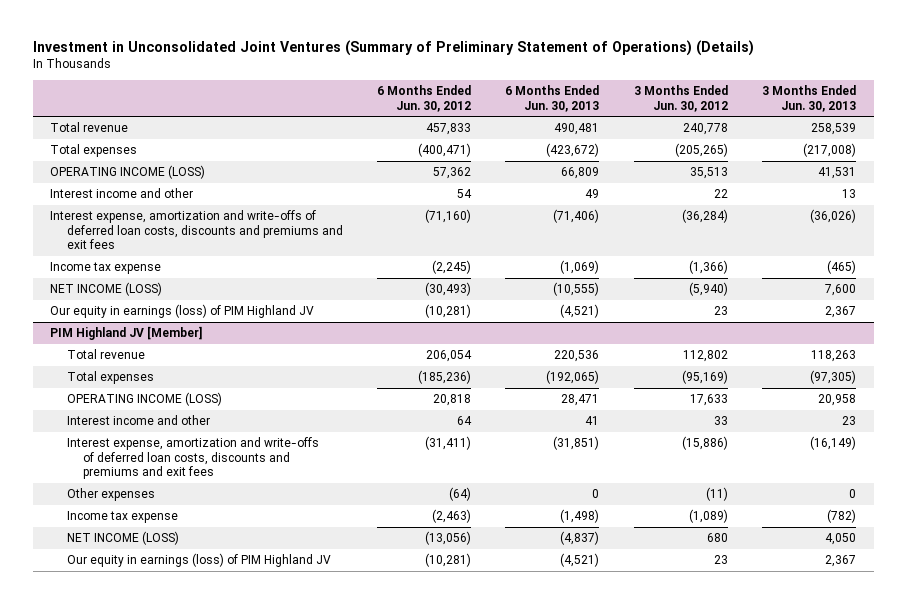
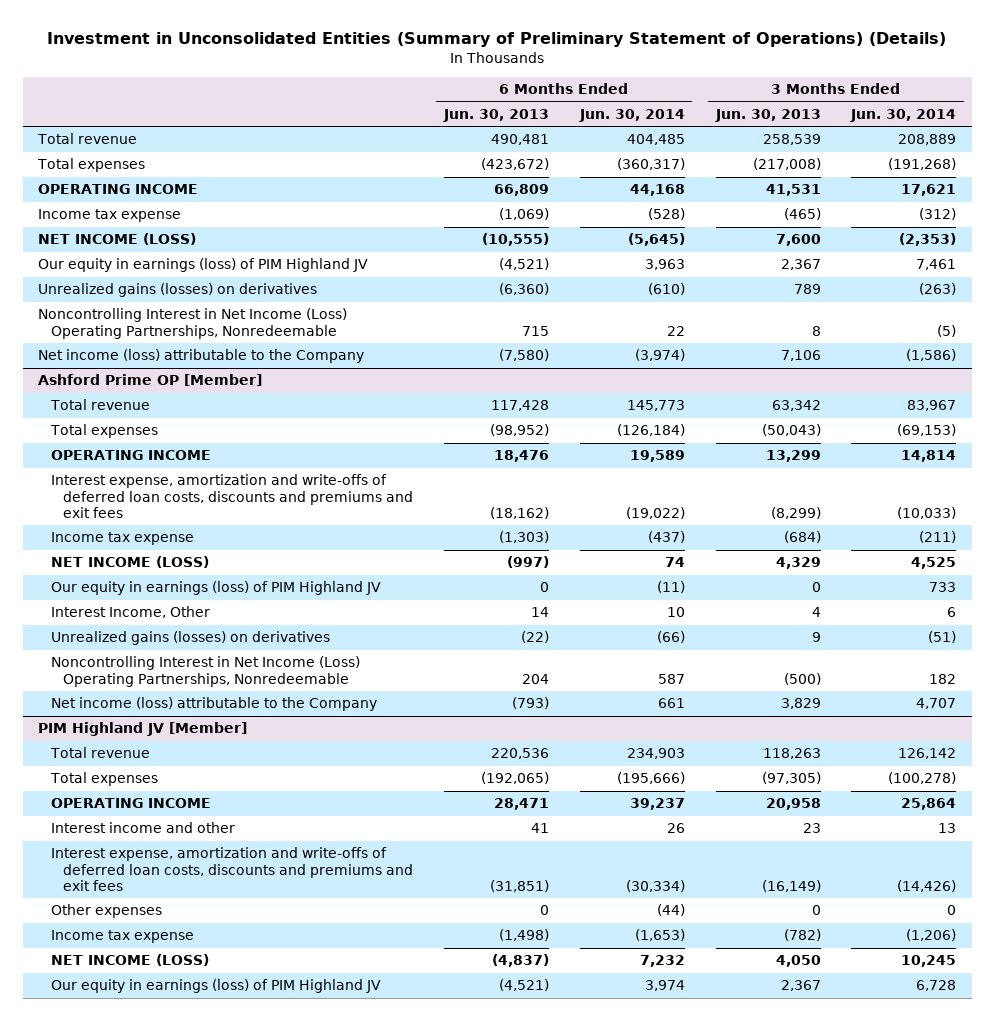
[33,39,755,56] Investment in Unconsolidated Joint Ventures (Summary of Preliminary Statement of Operations) (Details) -> [47,32,947,48] Investment in Unconsolidated Entities (Summary of Preliminary Statement of Operations) (Details)
[376,85,471,112] 6 Months Ended Jun. 30, 2012 -> none
[633,85,728,112] 3 Months Ended Jun. 30, 2012 -> none
none -> [578,109,685,123] Jun. 30, 2014
none -> [850,109,957,123] Jun. 30, 2014
[50,188,194,199] Interest income and other -> none
[50,210,343,250] Interest expense, amortization and write-offs of deferred loan costs, discounts and premiums and exit fees -> none
[50,165,206,180] OPERATING INCOME (LOSS) -> [37,184,198,195] OPERATING INCOME
none -> [37,283,317,298] Unrealized gains (losses) on derivatives
none -> [37,308,347,339] Noncontrolling Interest in Net Income (Loss) Operating Partnerships, Nonredeemable
none -> [37,349,364,364] Net income (loss) attributable to the Company
none -> [37,374,262,387] Ashford Prime OP [Member]
none -> [49,399,150,411] Total revenue
none -> [49,424,158,439] Total expenses
none -> [50,450,211,461] OPERATING INCOME
none -> [50,474,414,518] Interest expense, amortization and write-offs of deferred loan costs, discounts and premiums and exit fees
none -> [50,532,194,546] Income tax expense
none -> [50,556,209,569] NET INCOME (LOSS)
none -> [50,581,381,596] Our equity in earnings (loss) of PIM Highland JV
none -> [50,606,210,619] Interest Income, Other
none -> [50,631,330,646] Unrealized gains (losses) on derivatives
none -> [50,656,360,687] Noncontrolling Interest in Net Income (Loss) Operating Partnerships, Nonredeemable
none -> [50,697,377,712] Net income (loss) attributable to the Company
[66,392,222,407] OPERATING INCOME (LOSS) -> [50,798,211,809] OPERATING INCOME

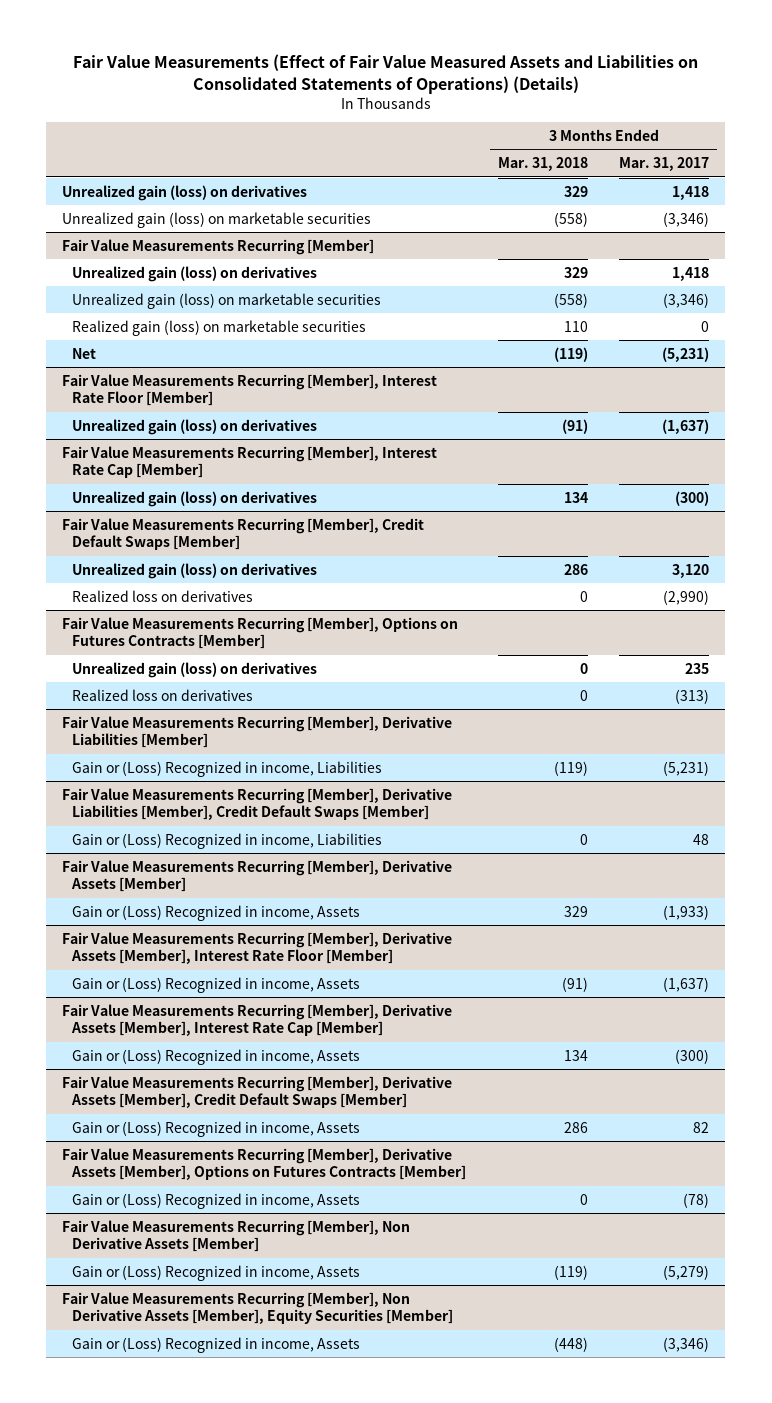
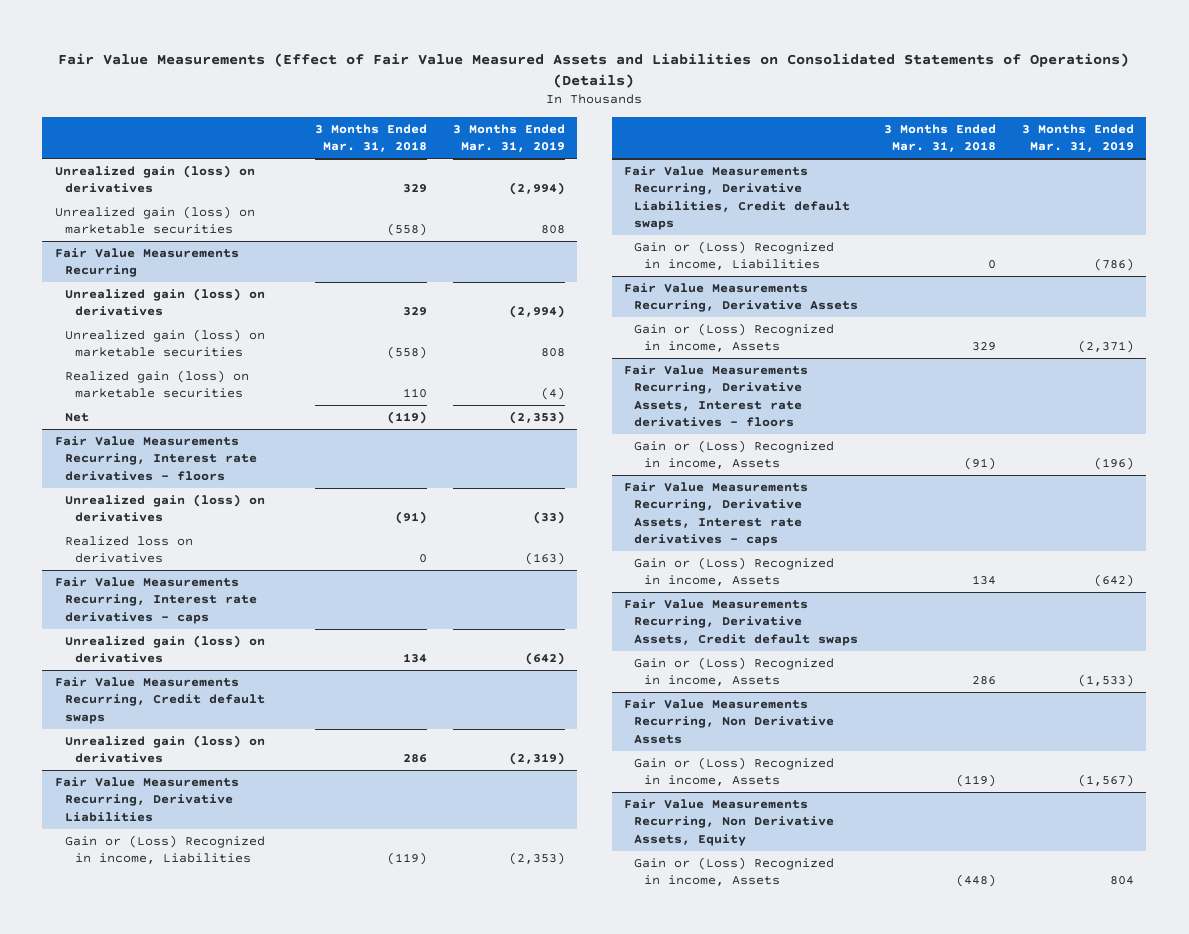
[619,157,710,172] Mar. 31, 2017 -> none
none -> [452,124,565,153] 3 Months Ended Mar. 31, 2019
[62,238,375,255] Fair Value Measurements Recurring [Member] -> [55,248,240,278] Fair Value Measurements Recurring
[62,373,438,407] Fair Value Measurements Recurring [Member], Interest Rate Floor [Member] -> [55,436,258,481] Fair Value Measurements Recurring, Interest rate derivatives - floors
none -> [65,536,194,564] Realized loss on derivatives
[62,445,438,479] Fair Value Measurements Recurring [Member], Interest Rate Cap [Member] -> [55,577,258,624] Fair Value Measurements Recurring, Interest rate derivatives - caps
[62,517,425,551] Fair Value Measurements Recurring [Member], Credit Default Swaps [Member] -> [55,677,266,724] Fair Value Measurements Recurring, Credit default swaps
[72,589,254,602] Realized loss on derivatives -> none
[62,616,459,650] Fair Value Measurements Recurring [Member], Options on Futures Contracts [Member] -> none
[72,661,318,678] Unrealized gain (loss) on derivatives -> none
[72,688,254,701] Realized loss on derivatives -> none
[62,715,453,749] Fair Value Measurements Recurring [Member], Derivative Liabilities [Member] -> [55,777,240,822] Fair Value Measurements Recurring, Derivative Liabilities
[62,787,453,821] Fair Value Measurements Recurring [Member], Derivative Liabilities [Member], Credit Default Swaps [Member] -> [624,166,851,230] Fair Value Measurements Recurring, Derivative Liabilities, Credit default swaps
[62,859,453,893] Fair Value Measurements Recurring [Member], Derivative Assets [Member] -> [624,283,859,313] Fair Value Measurements Recurring, Derivative Assets
[62,931,453,965] Fair Value Measurements Recurring [Member], Derivative Assets [Member], Interest Rate Floor [Member] -> [624,365,809,427] Fair Value Measurements Recurring, Derivative Assets, Interest rate derivatives - floors
[62,1003,453,1037] Fair Value Measurements Recurring [Member], Derivative Assets [Member], Interest Rate Cap [Member] -> [624,482,809,546] Fair Value Measurements Recurring, Derivative Assets, Interest rate derivatives - caps
[62,1075,453,1109] Fair Value Measurements Recurring [Member], Derivative Assets [Member], Credit Default Swaps [Member] -> [624,599,859,646] Fair Value Measurements Recurring, Derivative Assets, Credit default swaps
[62,1147,467,1181] Fair Value Measurements Recurring [Member], Derivative Assets [Member], Options on Futures Contracts [Member] -> none
[72,1192,361,1209] Gain or (Loss) Recognized in income, Assets -> none
[62,1219,411,1253] Fair Value Measurements Recurring [Member], Non Derivative Assets [Member] -> [624,699,835,744] Fair Value Measurements Recurring, Non Derivative Assets
[62,1291,454,1325] Fair Value Measurements Recurring [Member], Non Derivative Assets [Member], Equity Securities [Member] -> [624,799,835,846] Fair Value Measurements Recurring, Non Derivative Assets, Equity

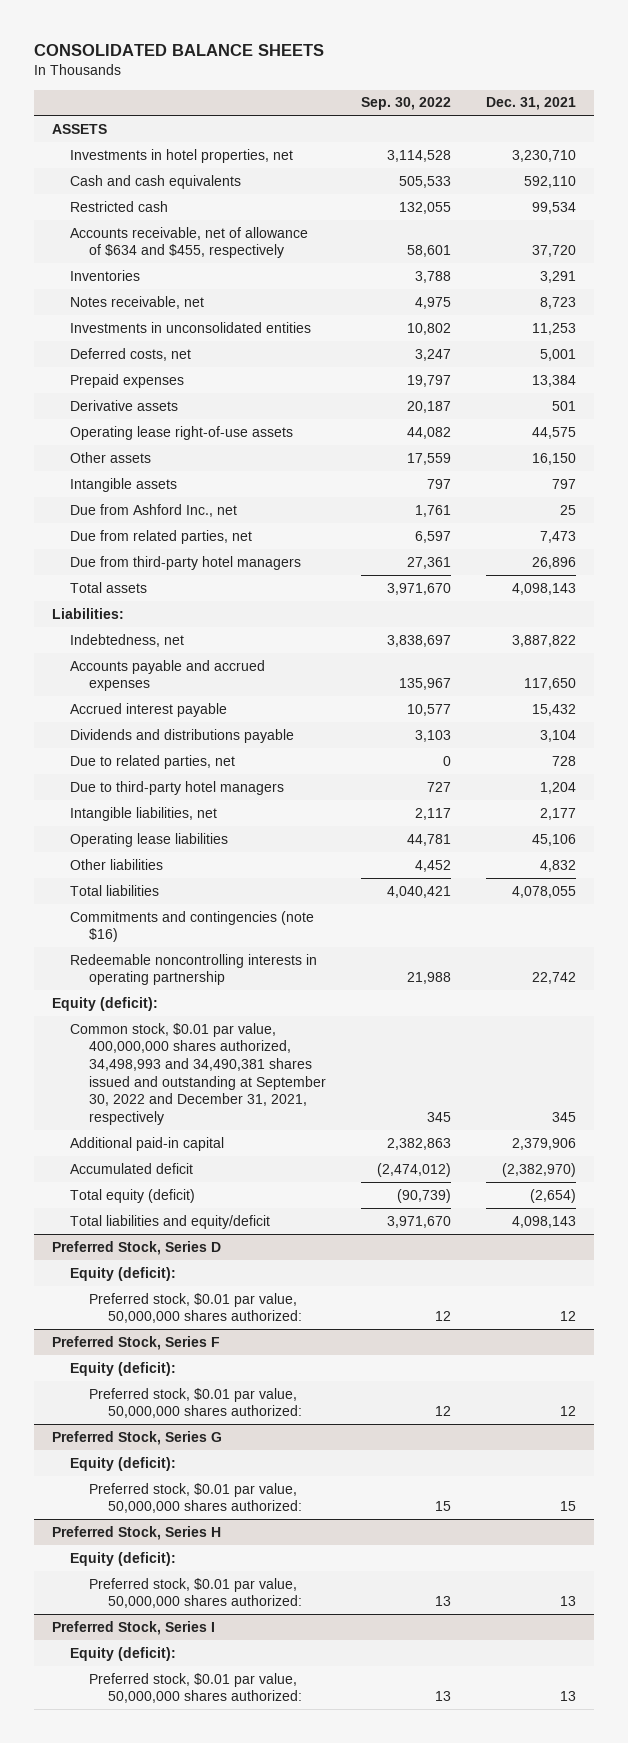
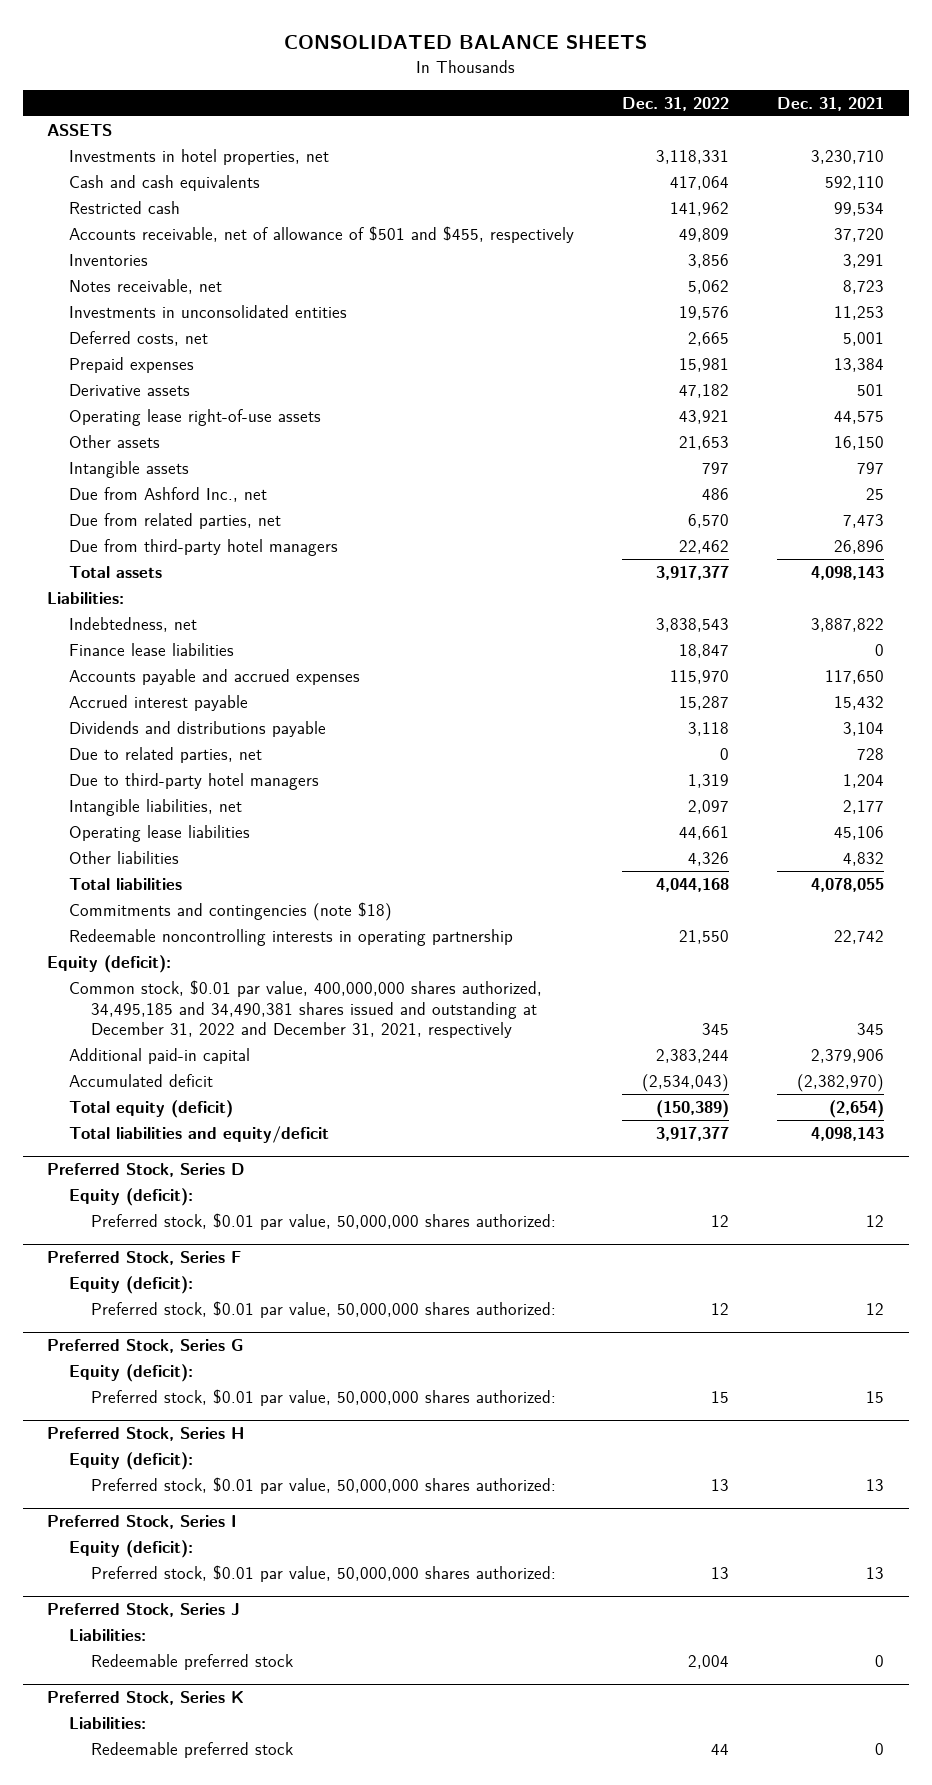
[361,97,452,111] Sep. 30, 2022 -> none
none -> [622,96,730,111] Dec. 31, 2022
[70,226,309,259] Accounts receivable, net of allowance of $634 and $455, respectively -> [68,226,574,244] Accounts receivable, net of allowance of $501 and $455, respectively
none -> [68,643,234,657] Finance lease liabilities
[70,910,315,943] Commitments and contingencies (note $16) -> [68,902,392,922] Commitments and contingencies (note $18)
[70,1022,327,1126] Common stock, $0.01 par value, 400,000,000 shares authorized, 34,498,993 and 34,490,381 shares issued and outstanding at September 30, 2022 and December 31, 2021, respectively -> [68,980,542,1039] Common stock, $0.01 par value, 400,000,000 shares authorized, 34,495,185 and 34,490,381 shares issued and outstanding at December 31, 2022 and December 31, 2021, respectively
none -> [47,1603,241,1618] Preferred Stock, Series J
none -> [68,1629,146,1642] Liabilities:
none -> [90,1654,293,1671] Redeemable preferred stock
none -> [47,1691,245,1706] Preferred Stock, Series K
none -> [68,1717,146,1730] Liabilities:
none -> [90,1742,293,1759] Redeemable preferred stock

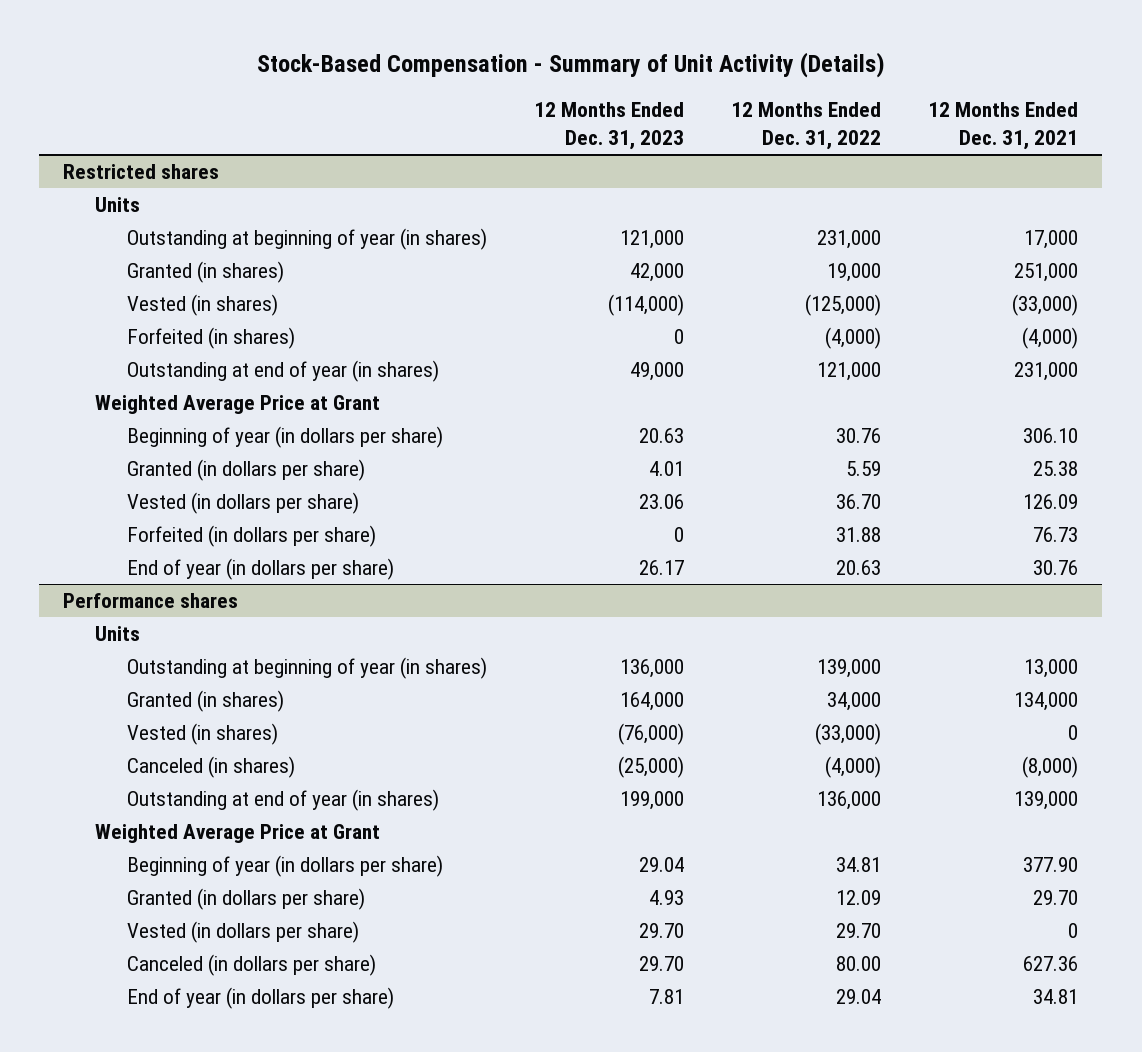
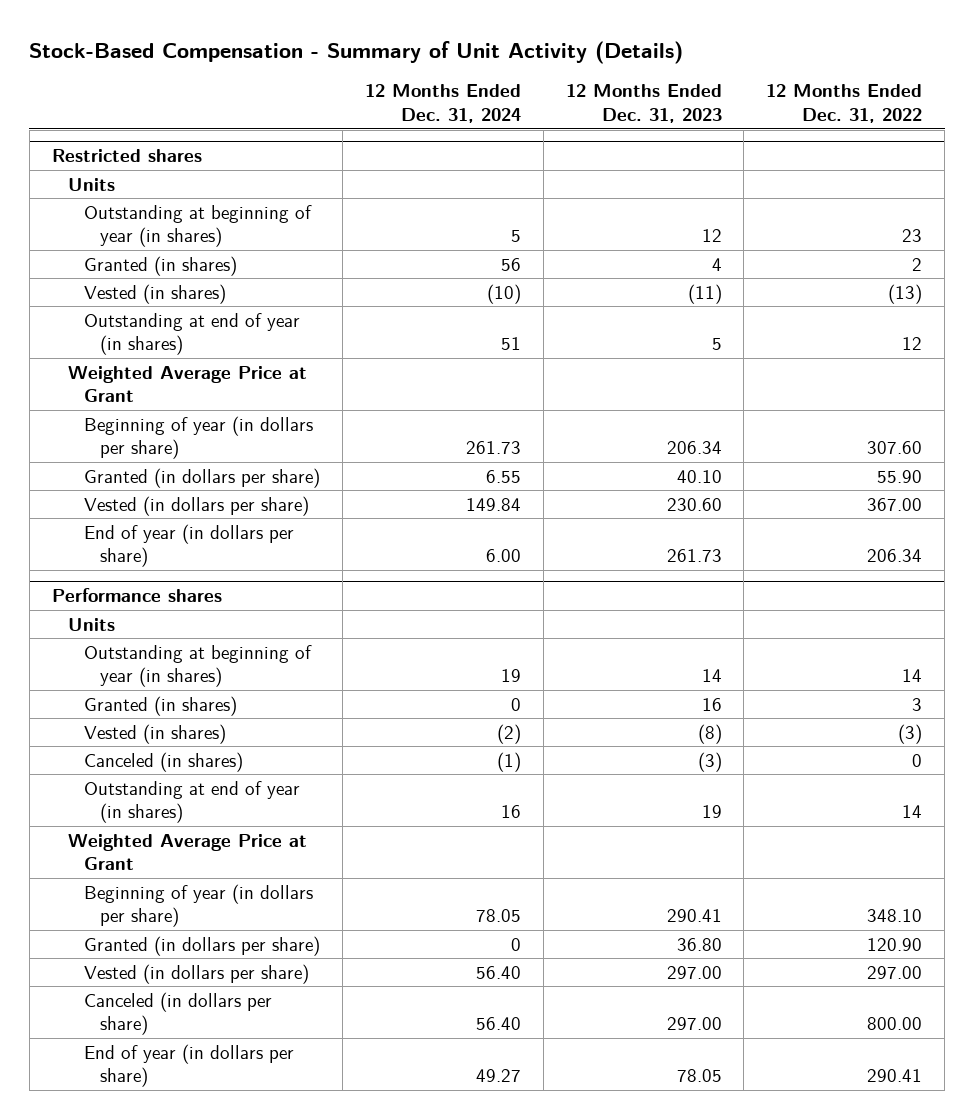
[928,102,1079,150] 12 Months Ended Dec. 31, 2021 -> none
none -> [364,84,521,124] 12 Months Ended Dec. 31, 2024
[126,327,295,350] Forfeited (in shares) -> none
[619,230,684,250] 121,000 -> [701,229,722,243] 12
[817,230,882,250] 231,000 -> [902,229,923,243] 23
[629,263,684,283] 42,000 -> [711,257,722,271] 4
[827,263,882,283] 19,000 -> [912,257,923,271] 2
[607,294,684,317] (114,000) -> [687,283,722,304] (11)
[805,294,882,317] (125,000) -> [888,283,923,304] (13)
[629,362,684,382] 49,000 -> [711,338,722,351] 5
[817,362,882,382] 121,000 -> [902,337,923,351] 12
[126,525,376,548] Forfeited (in dollars per share) -> none
[638,428,684,444] 20.63 -> [666,441,722,455] 206.34
[836,428,882,444] 30.76 -> [867,441,923,455] 307.60
[648,461,684,477] 4.01 -> [676,469,722,483] 40.10
[846,461,882,477] 5.59 -> [877,469,923,483] 55.90
[638,494,684,510] 23.06 -> [666,497,722,511] 230.60
[836,494,882,510] 36.70 -> [867,497,923,511] 367.00
[638,560,684,576] 26.17 -> [666,549,722,563] 261.73
[836,560,882,576] 20.63 -> [867,549,923,563] 206.34
[619,659,684,679] 136,000 -> [701,669,722,683] 14
[817,659,882,679] 139,000 -> [902,669,923,683] 14
[619,692,684,712] 164,000 -> [701,697,722,711] 16
[827,692,882,712] 34,000 -> [912,697,923,711] 3
[617,723,684,746] (76,000) -> [697,723,722,744] (8)
[815,723,882,746] (33,000) -> [898,723,923,744] (3)
[617,756,684,779] (25,000) -> [697,751,722,772] (3)
[825,756,882,779] (4,000) -> [912,753,923,767] 0
[619,791,684,811] 199,000 -> [701,805,722,819] 19
[817,791,882,811] 136,000 -> [902,805,923,819] 14
[638,857,684,873] 29.04 -> [666,909,722,923] 290.41
[836,857,882,873] 34.81 -> [867,909,923,923] 348.10
[648,890,684,906] 4.93 -> [676,937,722,951] 36.80
[836,890,882,906] 12.09 -> [867,937,923,951] 120.90
[638,923,684,939] 29.70 -> [666,965,722,979] 297.00
[836,923,882,939] 29.70 -> [867,965,923,979] 297.00
[638,956,684,972] 29.70 -> [666,1017,722,1031] 297.00
[836,956,882,972] 80.00 -> [867,1017,923,1031] 800.00
[648,989,684,1005] 7.81 -> [676,1069,722,1083] 78.05
[836,989,882,1005] 29.04 -> [867,1069,923,1083] 290.41

